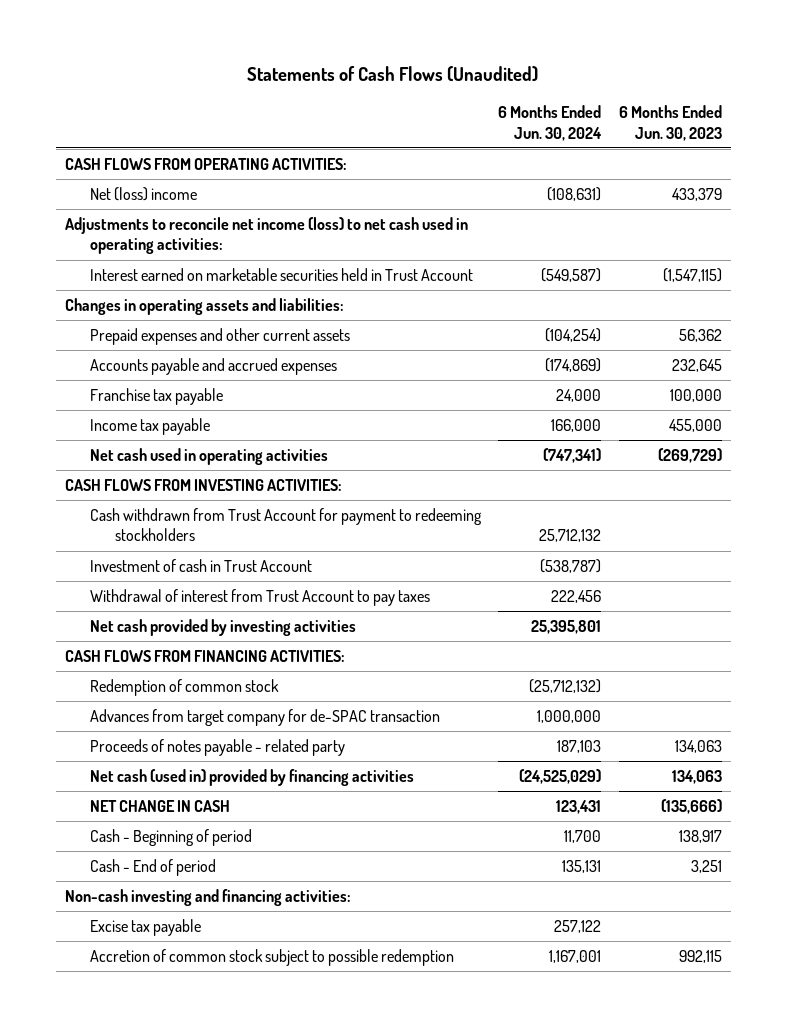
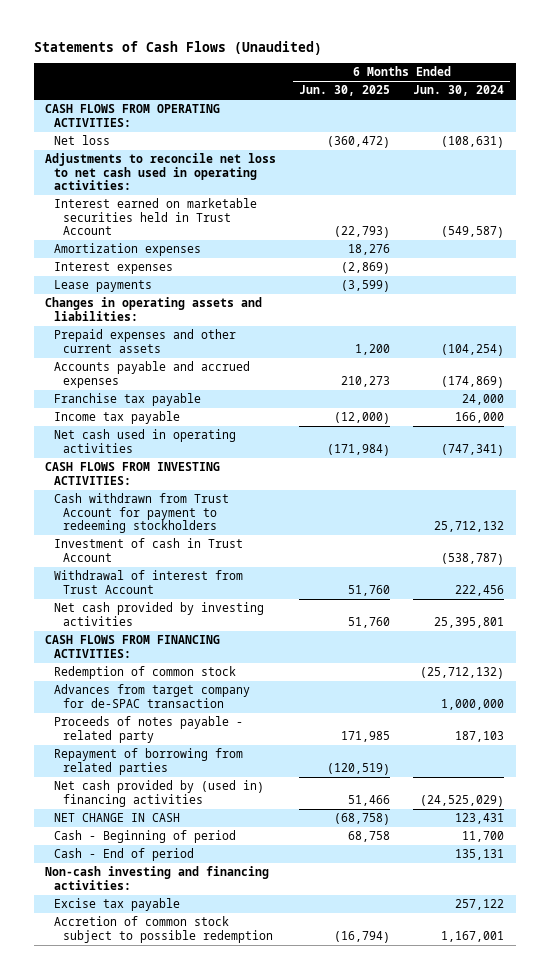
[619,105,723,141] 6 Months Ended Jun. 30, 2023 -> none
none -> [299,85,391,97] Jun. 30, 2025
[89,187,197,202] Net (loss) income -> [54,135,111,146] Net loss
[64,217,468,255] Adjustments to reconcile net income (loss) to net cash used in operating activities: -> [45,153,277,191] Adjustments to reconcile net loss to net cash used in operating activities:
none -> [54,243,202,257] Amortization expenses
none -> [54,262,174,275] Interest expenses
none -> [54,280,153,293] Lease payments
[89,589,430,607] Withdrawal of interest from Trust Account to pay taxes -> [54,570,244,594] Withdrawal of interest from Trust Account
none -> [54,748,244,775] Repayment of borrowing from related parties
[89,769,414,787] Net cash (used in) provided by financing activities -> [54,780,265,807] Net cash provided by (used in) financing activities

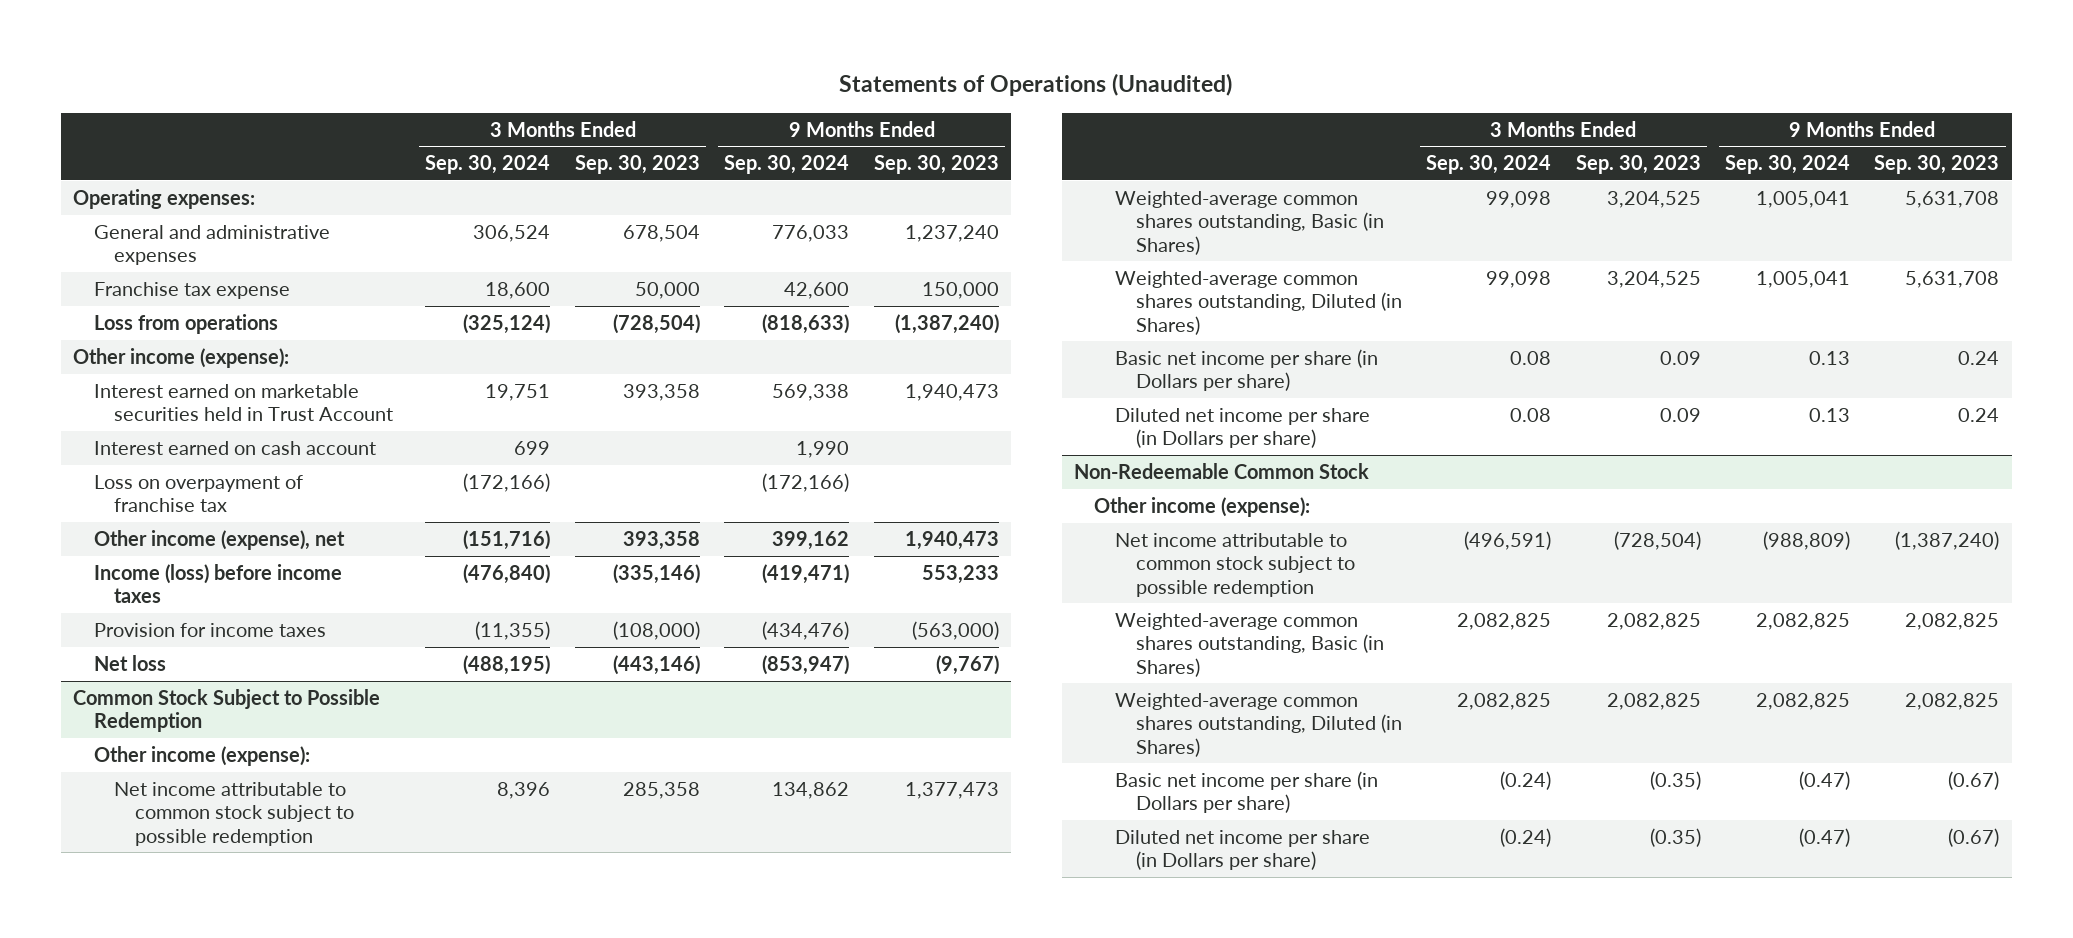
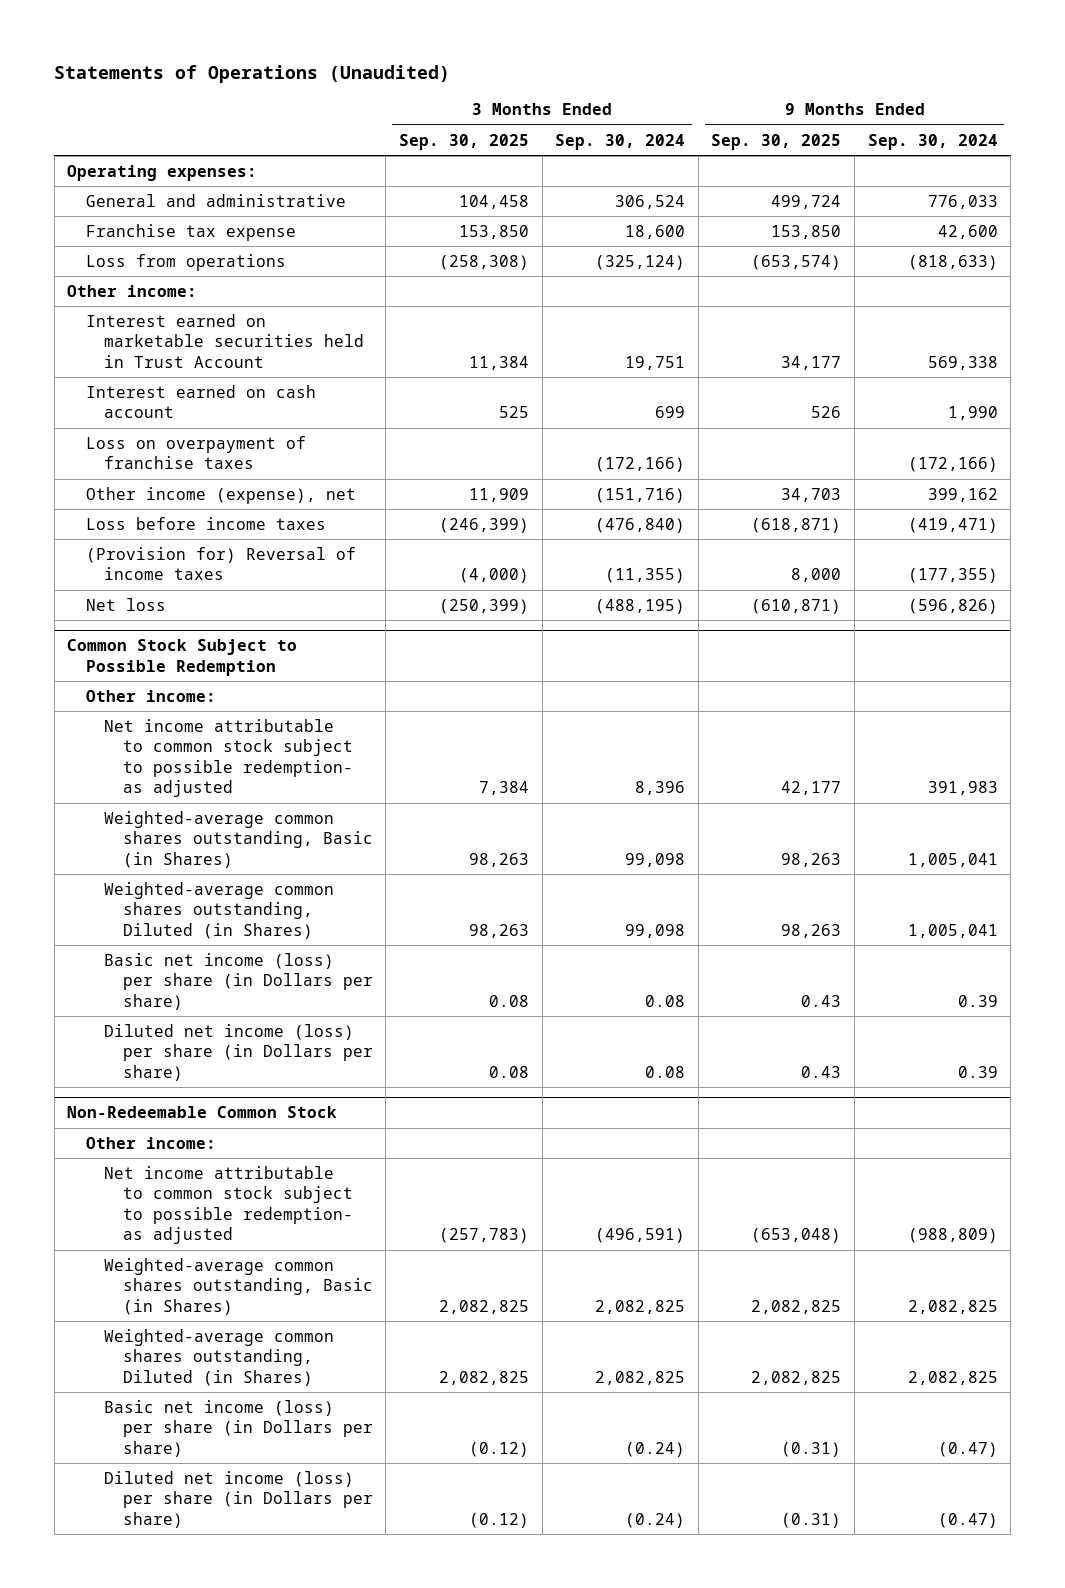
[574,155,700,175] Sep. 30, 2023 -> none
[873,155,999,175] Sep. 30, 2023 -> none
none -> [398,133,529,150] Sep. 30, 2025
none -> [711,133,842,150] Sep. 30, 2025
[93,225,330,266] General and administrative expenses -> [85,193,346,207] General and administrative
[73,348,290,369] Other income (expense): -> [67,284,198,297] Other income:
[93,475,303,513] Loss on overpayment of franchise tax -> [85,435,306,470] Loss on overpayment of franchise taxes
[93,564,342,604] Income (loss) before income taxes -> [85,516,326,530] Loss before income taxes
[93,623,326,638] Provision for income taxes -> [85,546,356,581] (Provision for) Reversal of income taxes
[762,621,850,641] (434,476) -> [907,568,998,584] (177,355)
[762,655,850,676] (853,947) -> [907,598,998,614] (596,826)
[93,746,310,767] Other income (expense): -> [85,689,216,702] Other income:
[114,782,355,846] Net income attributable to common stock subject to possible redemption -> [104,718,353,798] Net income attributable to common stock subject to possible redemption- as adjusted
[772,782,850,800] 134,862 -> [927,781,998,796] 391,983
[1115,349,1379,392] Basic net income per share (in Dollars per share) -> [104,952,373,1010] Basic net income (loss) per share (in Dollars per share)
[1809,351,1851,366] 0.13 -> [957,994,998,1007] 0.39
[1115,408,1371,449] Diluted net income per share (in Dollars per share) -> [104,1023,373,1081] Diluted net income (loss) per share (in Dollars per share)
[1809,408,1851,423] 0.13 -> [957,1065,998,1078] 0.39
[1094,497,1311,518] Other income (expense): -> [85,1136,216,1149] Other income:
[1115,533,1355,597] Net income attributable to common stock subject to possible redemption -> [104,1165,353,1245] Net income attributable to common stock subject to possible redemption- as adjusted
[1115,771,1379,814] Basic net income per share (in Dollars per share) -> [104,1399,373,1457] Basic net income (loss) per share (in Dollars per share)
[1115,830,1371,871] Diluted net income per share (in Dollars per share) -> [104,1470,373,1528] Diluted net income (loss) per share (in Dollars per share)

